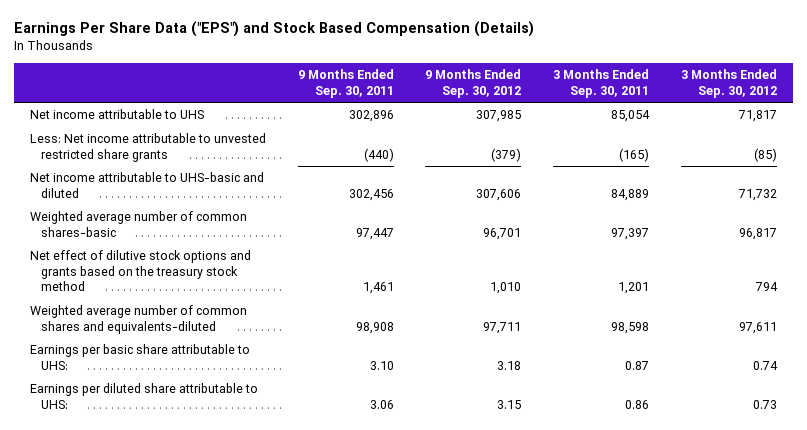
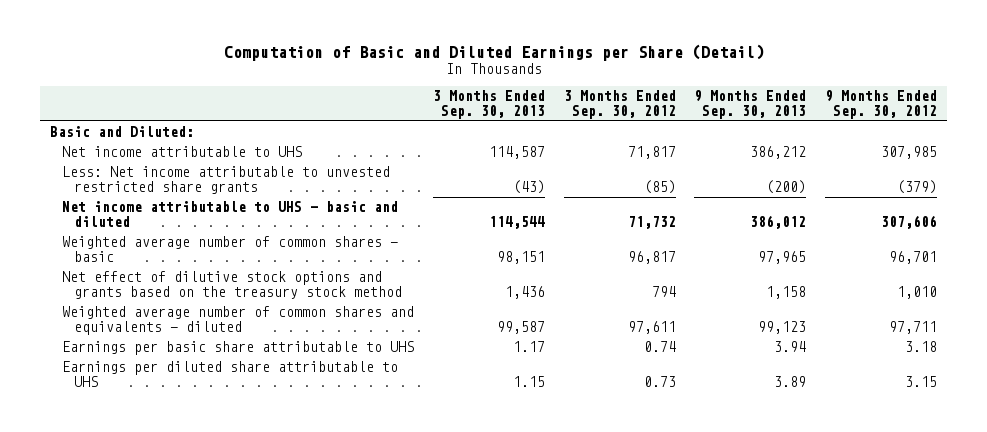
[13,21,534,38] Earnings Per Share Data ("EPS") and Stock Based Compensation (Details) -> [223,44,764,62] Computation of Basic and Diluted Earnings per Share (Detail)
[297,69,394,98] 9 Months Ended Sep. 30, 2011 -> none
[553,69,650,98] 3 Months Ended Sep. 30, 2011 -> none
none -> [432,90,545,120] 3 Months Ended Sep. 30, 2013
none -> [694,90,807,120] 9 Months Ended Sep. 30, 2013
none -> [49,126,194,138] Basic and Diluted:
[29,172,264,198] Net income attributable to UHS-basic and diluted -> [61,201,398,228] Net income attributable to UHS - basic and diluted
[29,211,247,237] Weighted average number of common shares-basic -> [61,236,398,263] Weighted average number of common shares - basic
[29,305,247,334] Weighted average number of common shares and equivalents-diluted -> [61,306,414,336] Weighted average number of common shares and equivalents - diluted
[29,344,250,370] Earnings per basic share attributable to UHS: -> [61,341,414,356] Earnings per basic share attributable to UHS
[29,383,258,409] Earnings per diluted share attributable to UHS: -> [61,361,398,388] Earnings per diluted share attributable to UHS

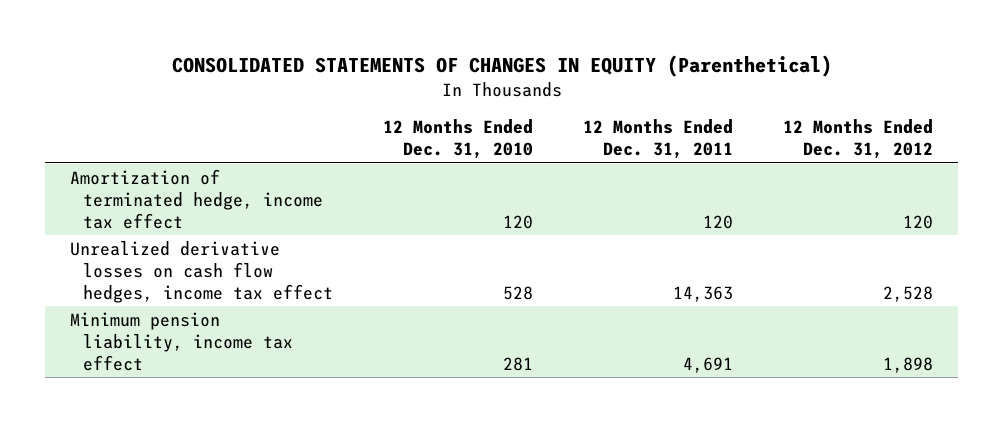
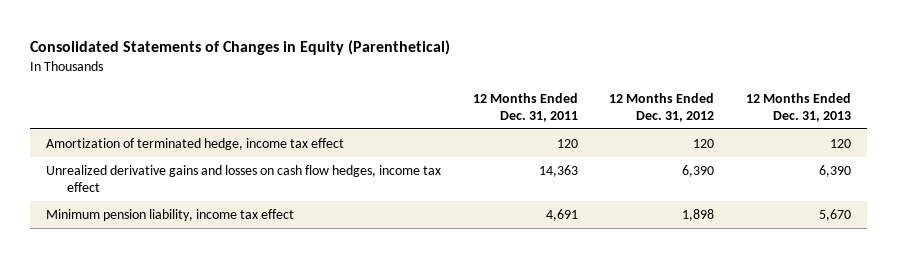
[171,55,832,78] CONSOLIDATED STATEMENTS OF CHANGES IN EQUITY (Parenthetical) -> [30,39,451,55] Consolidated Statements of Changes in Equity (Parenthetical)
[382,119,533,159] 12 Months Ended Dec. 31, 2010 -> none
none -> [746,92,852,122] 12 Months Ended Dec. 31, 2013
[70,240,333,303] Unrealized derivative losses on cash flow hedges, income tax effect -> [45,165,441,193] Unrealized derivative gains and losses on cash flow hedges, income tax effect
[883,285,934,302] 2,528 -> [682,165,715,178] 6,390

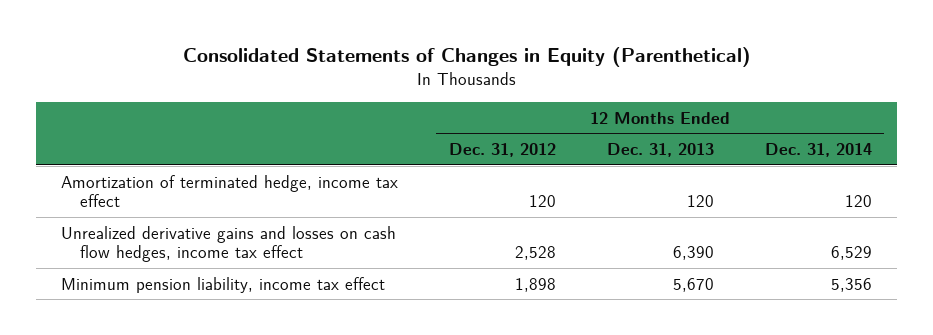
[472,92,578,122] 12 Months Ended Dec. 31, 2011 -> none
none -> [764,143,872,158] Dec. 31, 2014
[682,165,715,178] 6,390 -> [515,246,557,261] 2,528

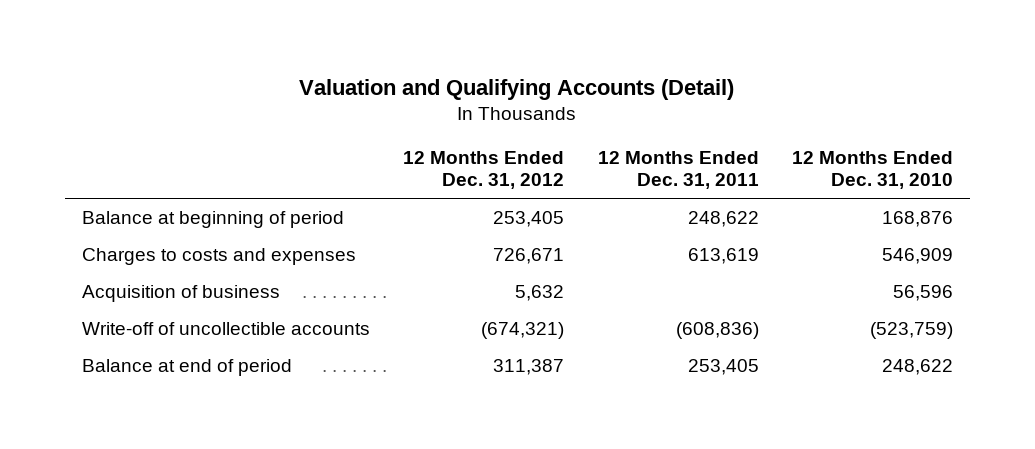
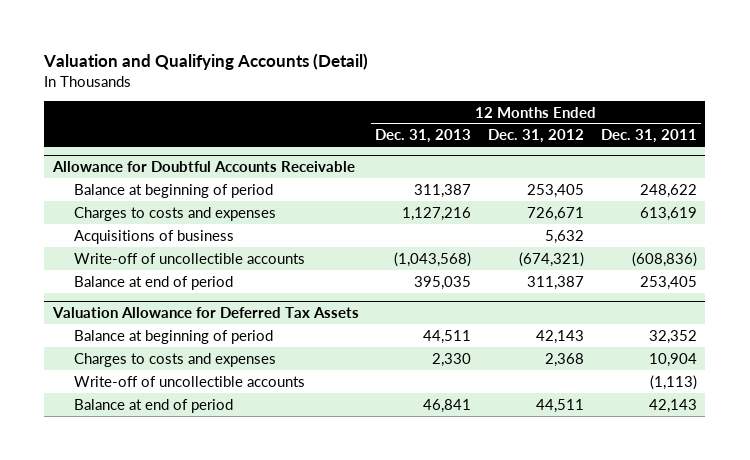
[792,151,954,190] 12 Months Ended Dec. 31, 2010 -> none
none -> [375,129,472,144] Dec. 31, 2013
none -> [51,161,355,173] Allowance for Doubtful Accounts Receivable
[81,285,280,303] Acquisition of business -> [74,229,235,244] Acquisitions of business
none -> [51,307,359,319] Valuation Allowance for Deferred Tax Assets
none -> [74,329,274,344] Balance at beginning of period
none -> [74,352,277,367] Charges to costs and expenses
none -> [74,375,306,387] Write-off of uncollectible accounts
none -> [74,398,234,413] Balance at end of period

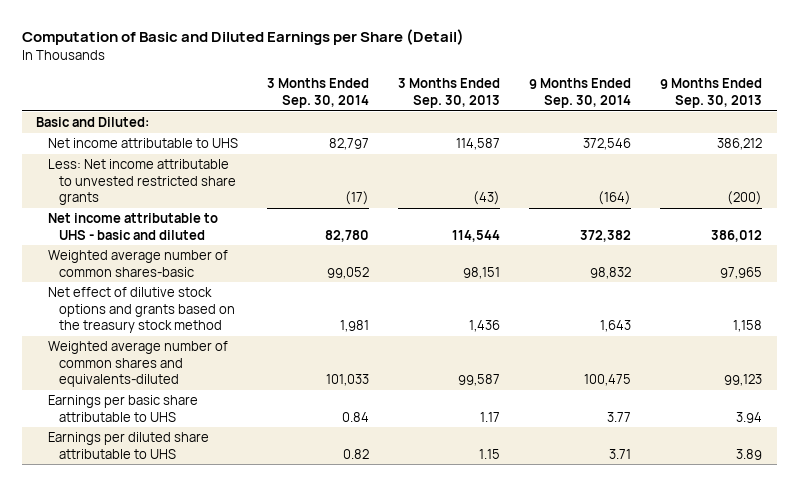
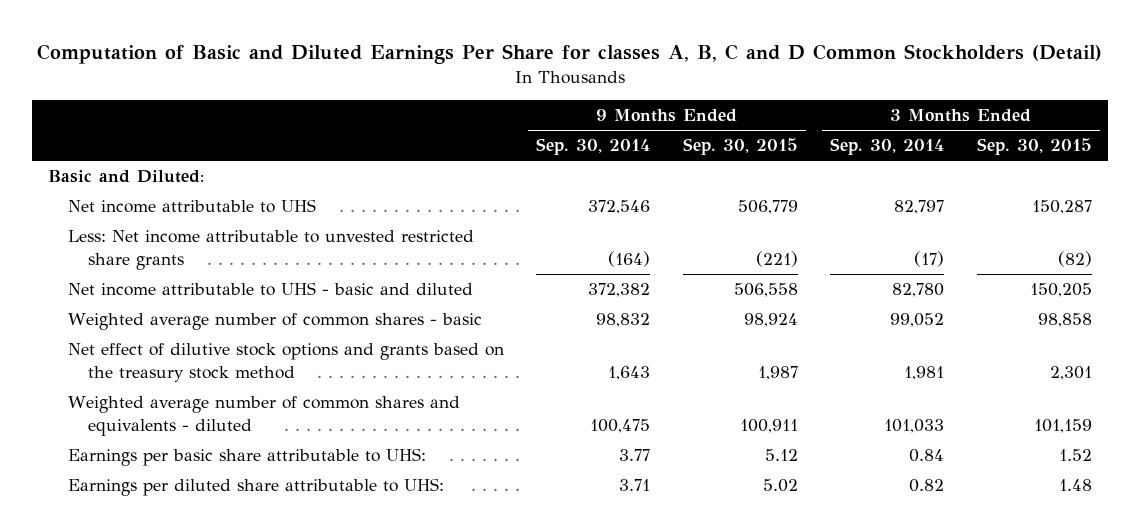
[21,29,464,46] Computation of Basic and Diluted Earnings per Share (Detail) -> [36,43,1102,64] Computation of Basic and Diluted Earnings Per Share for classes A, B, C and D Common Stockholders (Detail)
[397,78,500,108] 3 Months Ended Sep. 30, 2013 -> none
[660,78,763,108] 9 Months Ended Sep. 30, 2013 -> none
none -> [682,138,798,156] Sep. 30, 2015
none -> [976,138,1092,156] Sep. 30, 2015
[47,250,228,277] Weighted average number of common shares-basic -> [67,313,482,331] Weighted average number of common shares - basic
[47,341,228,388] Weighted average number of common shares and equivalents-diluted -> [67,396,460,436] Weighted average number of common shares and equivalents - diluted
[47,395,198,422] Earnings per basic share attributable to UHS -> [67,448,426,467] Earnings per basic share attributable to UHS:
[47,432,209,459] Earnings per diluted share attributable to UHS -> [67,478,444,497] Earnings per diluted share attributable to UHS:

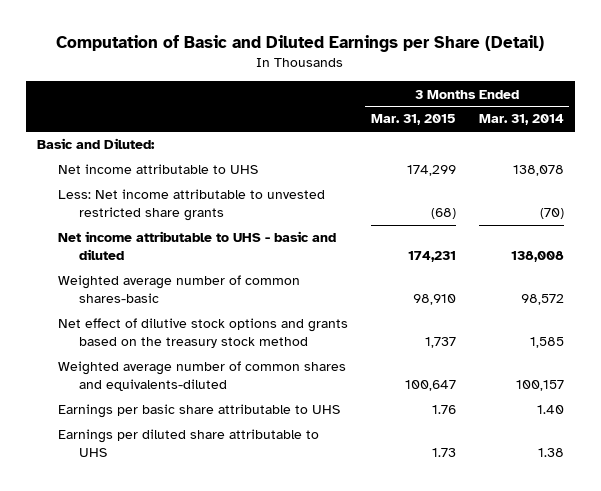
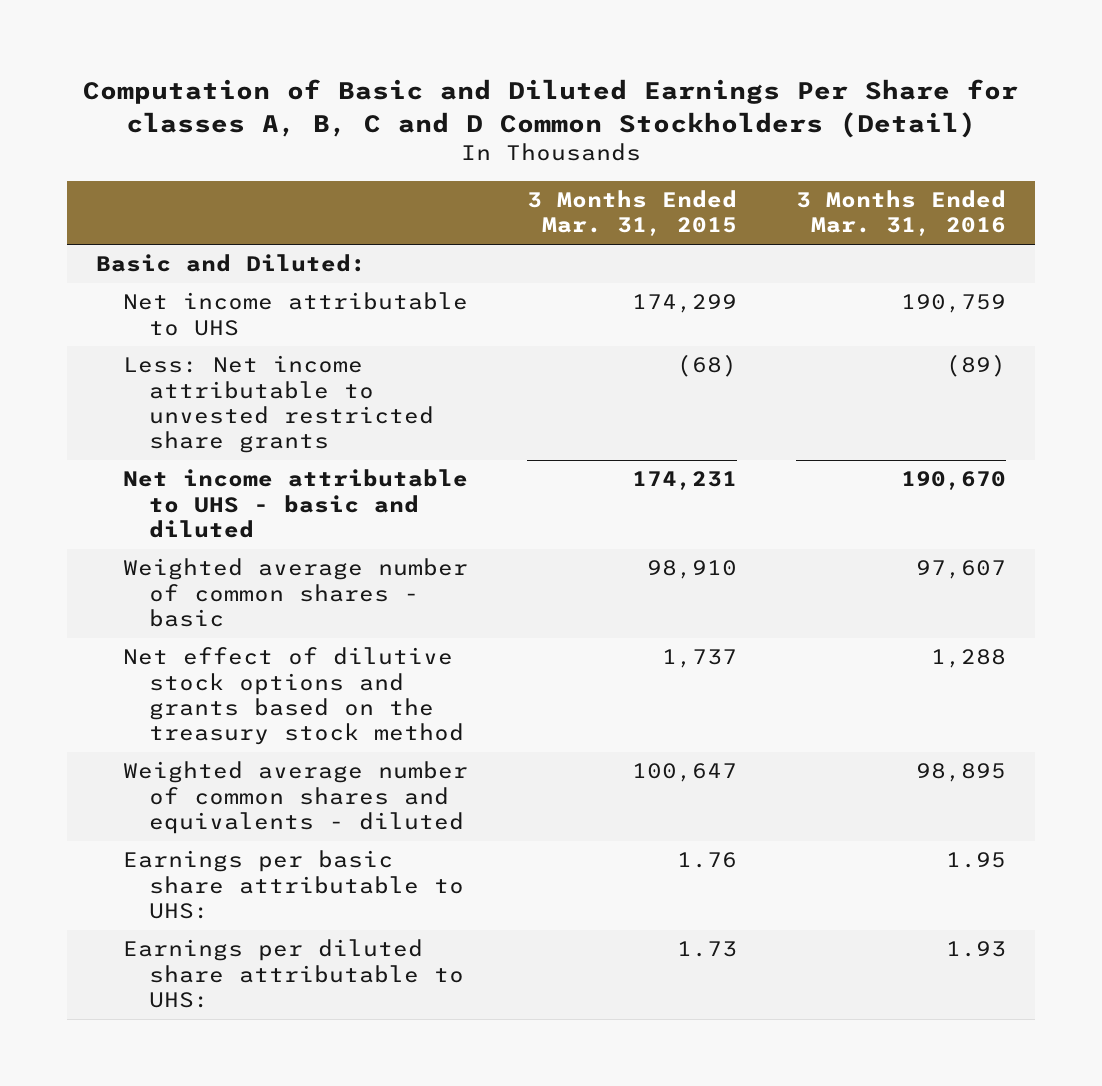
[56,34,545,52] Computation of Basic and Diluted Earnings per Share (Detail) -> [83,79,1019,138] Computation of Basic and Diluted Earnings Per Share for classes A, B, C and D Common Stockholders (Detail)
[478,114,564,126] Mar. 31, 2014 -> none
none -> [795,190,1006,237] 3 Months Ended Mar. 31, 2016
[58,275,301,304] Weighted average number of common shares-basic -> [122,558,468,627] Weighted average number of common shares - basic
[58,361,347,392] Weighted average number of common shares and equivalents-diluted -> [122,761,468,834] Weighted average number of common shares and equivalents - diluted
[58,404,341,419] Earnings per basic share attributable to UHS -> [122,850,464,919] Earnings per basic share attributable to UHS:
[58,429,320,458] Earnings per diluted share attributable to UHS -> [122,939,464,1008] Earnings per diluted share attributable to UHS:

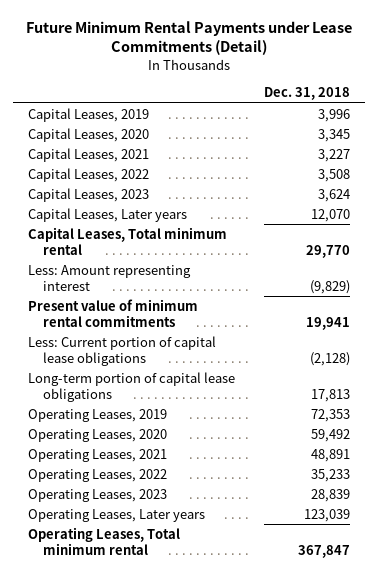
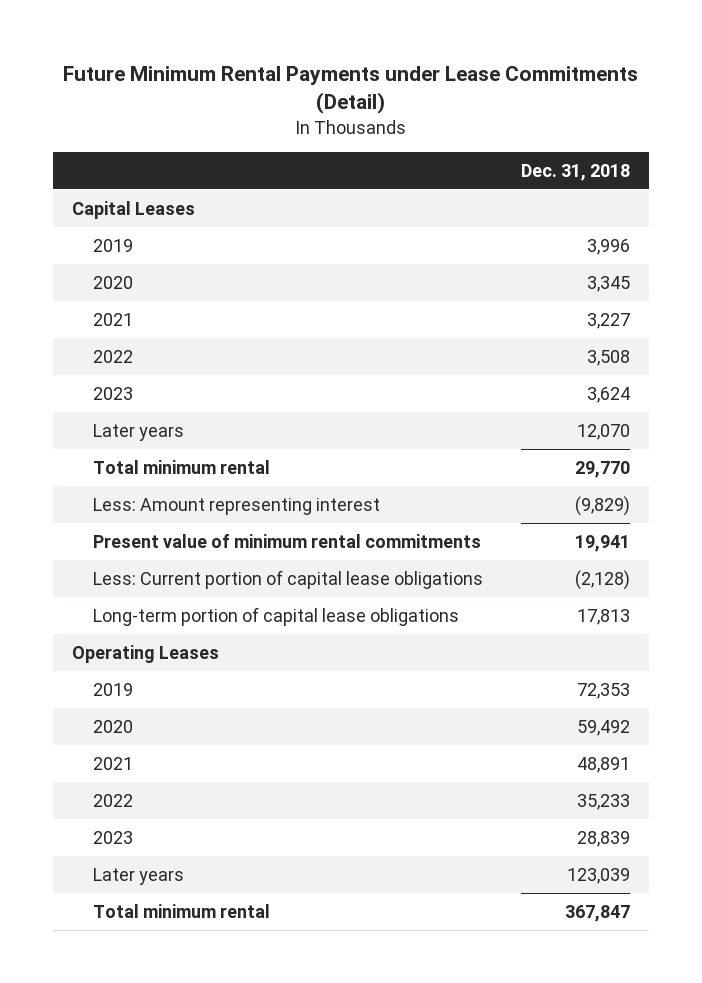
none -> [71,200,195,219] Capital Leases
[27,107,149,122] Capital Leases, 2019 -> [92,238,133,252] 2019
[27,127,149,142] Capital Leases, 2020 -> [92,275,133,289] 2020
[27,147,149,162] Capital Leases, 2021 -> [92,312,133,326] 2021
[27,167,149,182] Capital Leases, 2022 -> [92,349,133,363] 2022
[27,187,149,202] Capital Leases, 2023 -> [92,386,133,400] 2023
[27,207,187,222] Capital Leases, Later years -> [92,423,184,441] Later years
[27,226,227,255] Capital Leases, Total minimum rental -> [92,459,270,474] Total minimum rental
none -> [71,644,219,663] Operating Leases
[27,408,167,422] Operating Leases, 2019 -> [92,682,133,696] 2019
[27,428,167,442] Operating Leases, 2020 -> [92,719,133,733] 2020
[27,448,167,462] Operating Leases, 2021 -> [92,756,133,770] 2021
[27,468,167,482] Operating Leases, 2022 -> [92,793,133,807] 2022
[27,488,167,502] Operating Leases, 2023 -> [92,830,133,844] 2023
[27,508,205,522] Operating Leases, Later years -> [92,867,184,885] Later years
[27,526,180,555] Operating Leases, Total minimum rental -> [92,903,270,918] Total minimum rental

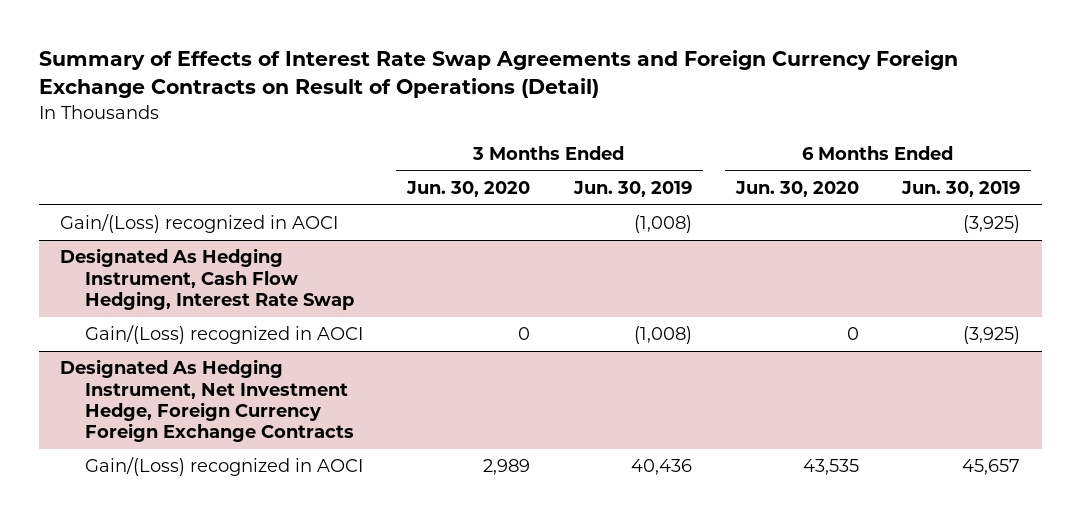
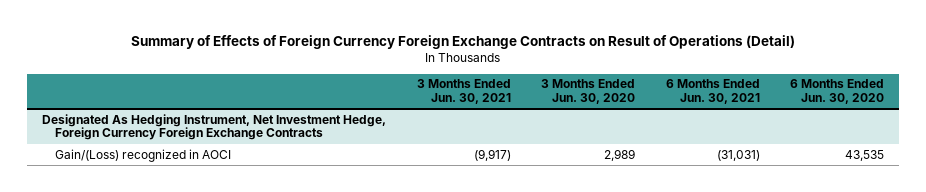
[38,50,958,99] Summary of Effects of Interest Rate Swap Agreements and Foreign Currency Foreign Exchange Contracts on Result of Operations (Detail) -> [131,34,796,49] Summary of Effects of Foreign Currency Foreign Exchange Contracts on Result of Operations (Detail)
[572,181,692,198] Jun. 30, 2019 -> none
[901,181,1021,198] Jun. 30, 2019 -> none
none -> [416,79,511,104] 3 Months Ended Jun. 30, 2021
none -> [665,79,760,104] 6 Months Ended Jun. 30, 2021
[60,214,339,234] Gain/(Loss) recognized in AOCI -> none
[60,248,354,310] Designated As Hedging Instrument, Cash Flow Hedging, Interest Rate Swap -> none
[84,325,363,345] Gain/(Loss) recognized in AOCI -> none

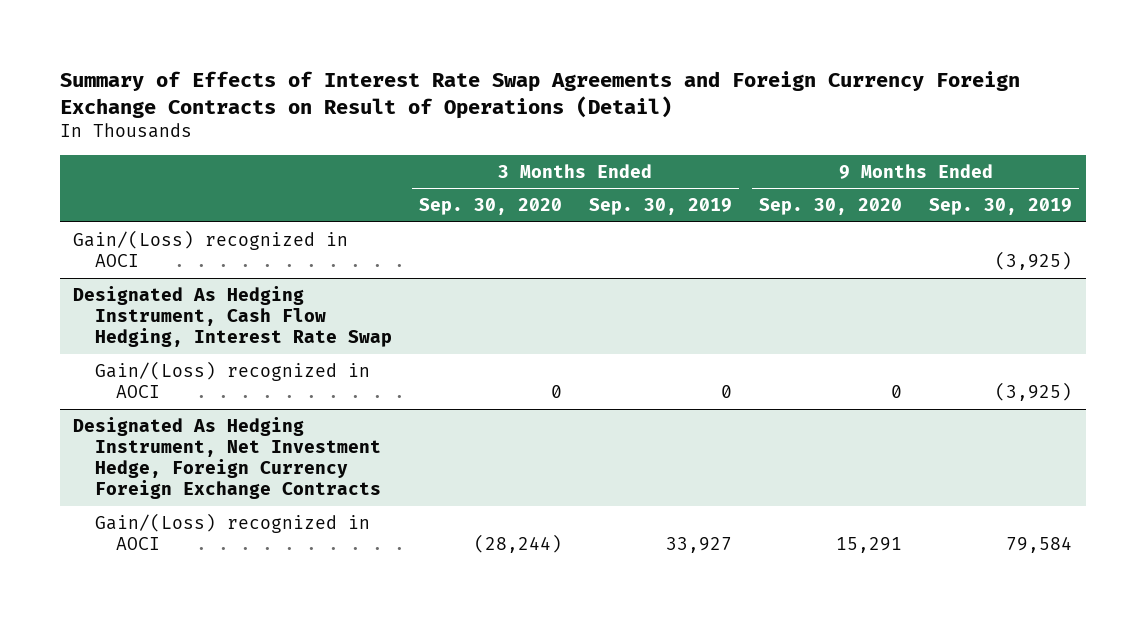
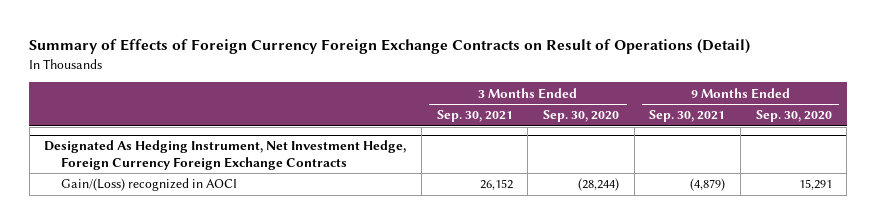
[59,70,1020,119] Summary of Effects of Interest Rate Swap Agreements and Foreign Currency Foreign Exchange Contracts on Result of Operations (Detail) -> [29,39,751,55] Summary of Effects of Foreign Currency Foreign Exchange Contracts on Result of Operations (Detail)
[588,198,732,216] Sep. 30, 2019 -> none
[929,198,1073,216] Sep. 30, 2019 -> none
none -> [436,110,513,123] Sep. 30, 2021
none -> [649,110,726,123] Sep. 30, 2021
[73,229,349,268] Gain/(Loss) recognized in AOCI -> none
[73,285,392,348] Designated As Hedging Instrument, Cash Flow Hedging, Interest Rate Swap -> none
[94,360,370,399] Gain/(Loss) recognized in AOCI -> none

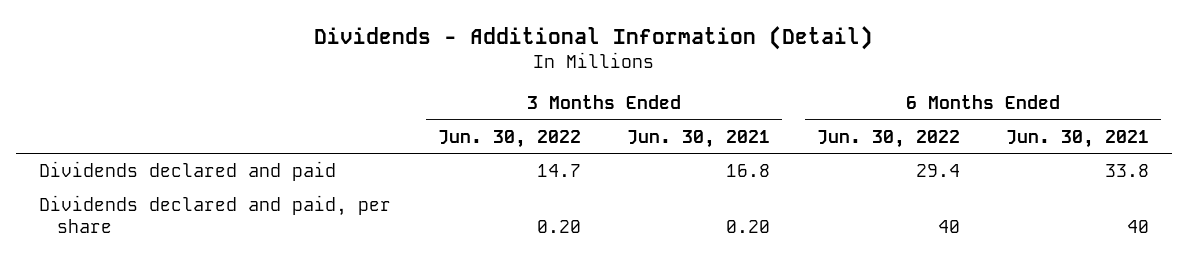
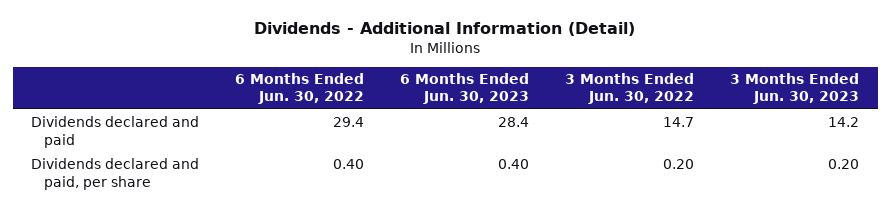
[627,129,771,148] Jun. 30, 2021 -> none
[1006,129,1150,148] Jun. 30, 2021 -> none
none -> [400,73,530,105] 6 Months Ended Jun. 30, 2023
none -> [730,73,860,105] 3 Months Ended Jun. 30, 2023
[937,220,960,234] 40 -> [332,159,364,170] 0.40

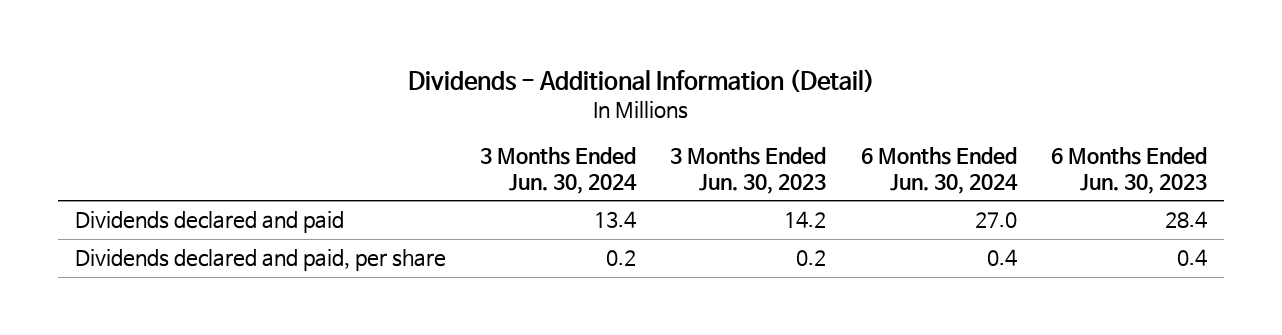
[234,73,364,105] 6 Months Ended Jun. 30, 2022 -> none
[565,73,695,105] 3 Months Ended Jun. 30, 2022 -> none
none -> [480,147,638,194] 3 Months Ended Jun. 30, 2024
none -> [860,147,1018,194] 6 Months Ended Jun. 30, 2024
[498,159,530,170] 0.40 -> [1176,249,1207,267] 0.4
[828,159,860,170] 0.20 -> [796,250,827,267] 0.2

